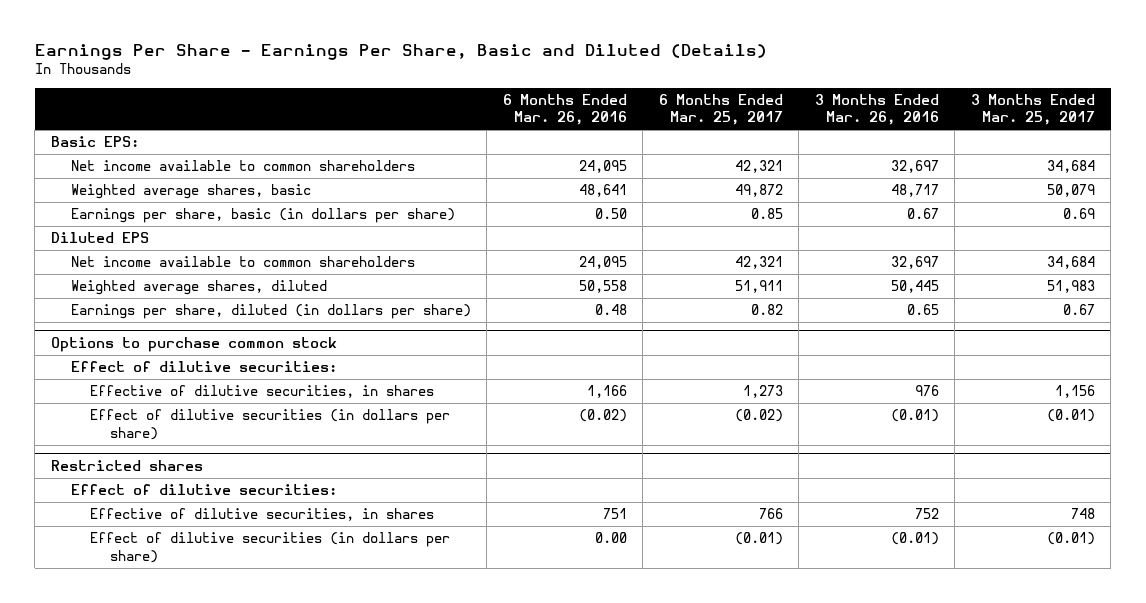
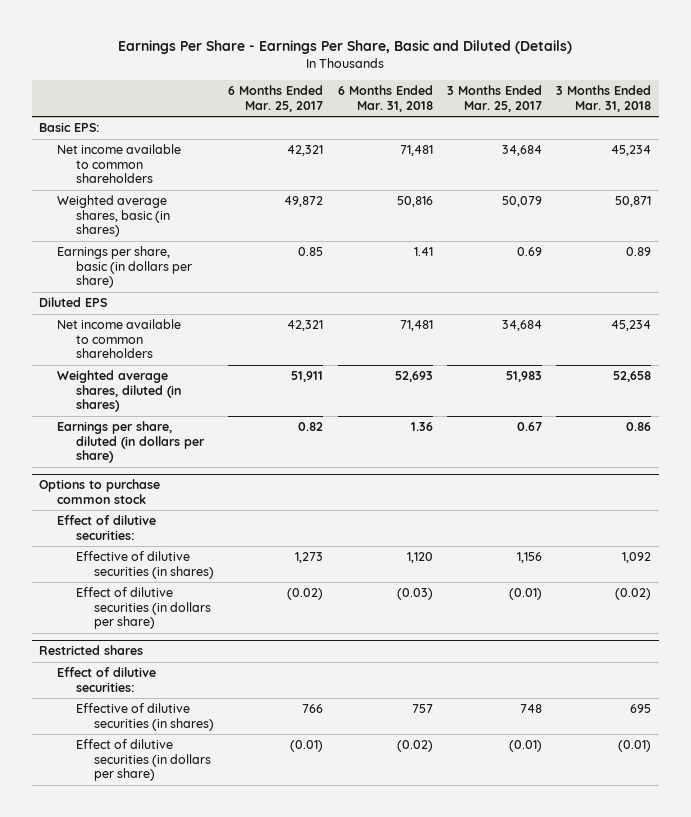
[502,94,627,126] 6 Months Ended Mar. 26, 2016 -> none
[814,94,939,126] 3 Months Ended Mar. 26, 2016 -> none
none -> [337,85,433,112] 6 Months Ended Mar. 31, 2018
none -> [556,85,652,112] 3 Months Ended Mar. 31, 2018
[70,184,311,200] Weighted average shares, basic -> [57,195,170,238] Weighted average shares, basic (in shares)
[70,280,327,296] Weighted average shares, diluted -> [57,370,181,413] Weighted average shares, diluted (in shares)
[90,385,435,399] Effective of dilutive securities, in shares -> [75,551,214,579] Effective of dilutive securities (in shares)
[90,508,435,522] Effective of dilutive securities, in shares -> [75,703,214,731] Effective of dilutive securities (in shares)

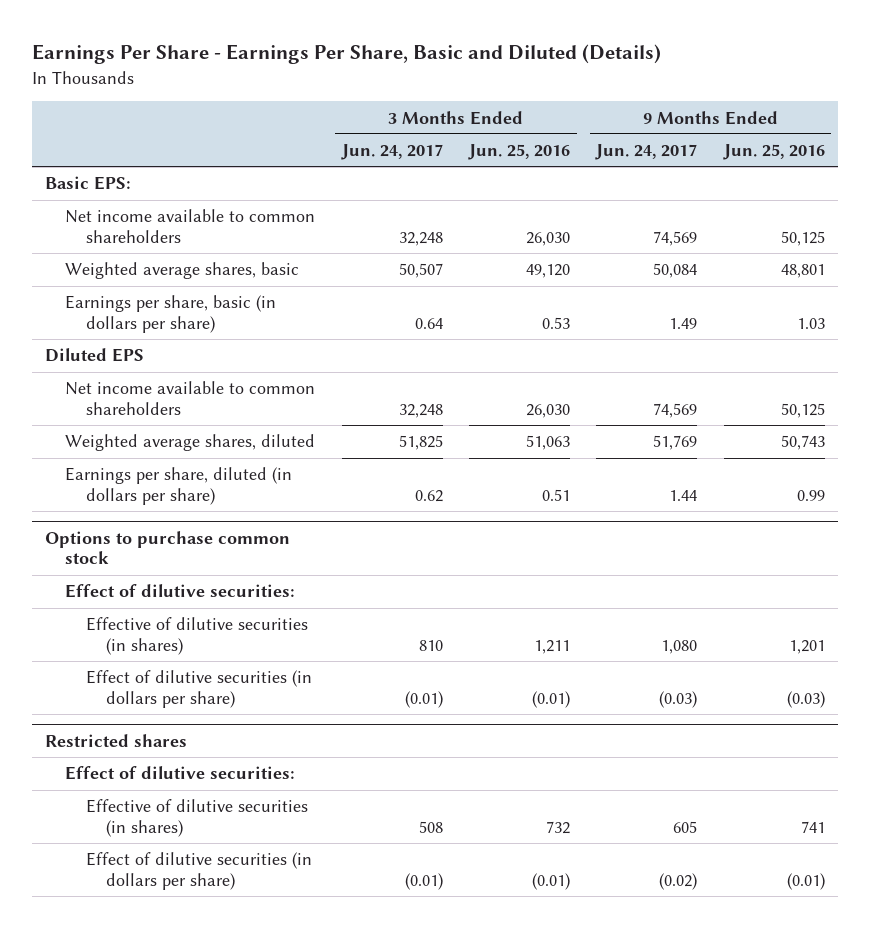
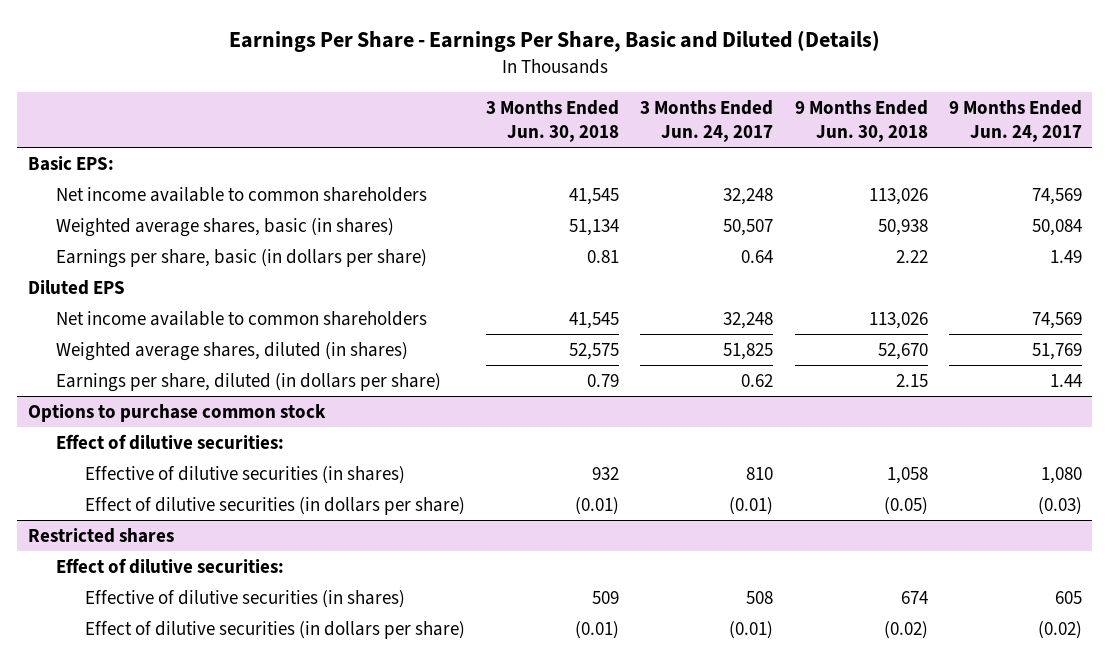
[468,144,571,161] Jun. 25, 2016 -> none
[722,144,825,161] Jun. 25, 2016 -> none
none -> [486,100,620,142] 3 Months Ended Jun. 30, 2018
none -> [794,100,928,142] 9 Months Ended Jun. 30, 2018
[65,262,300,280] Weighted average shares, basic -> [56,218,395,238] Weighted average shares, basic (in shares)
[65,434,316,452] Weighted average shares, diluted -> [56,342,409,362] Weighted average shares, diluted (in shares)

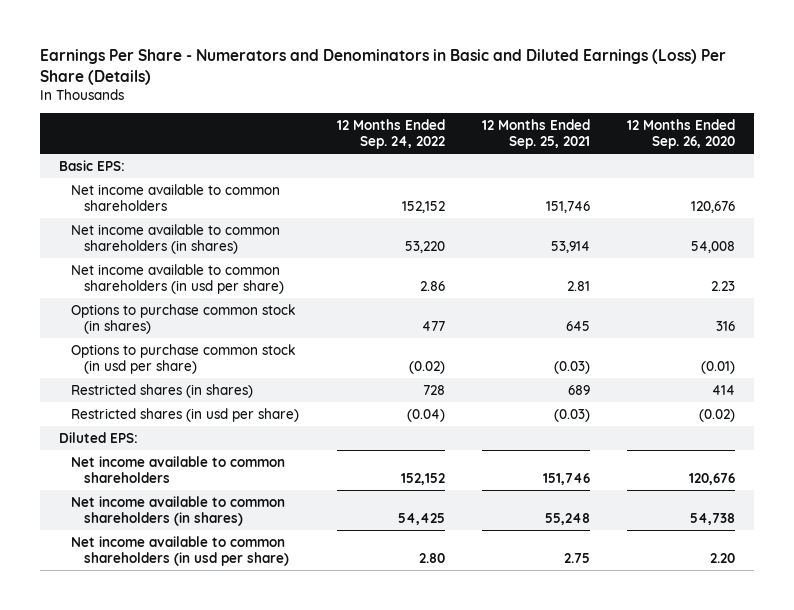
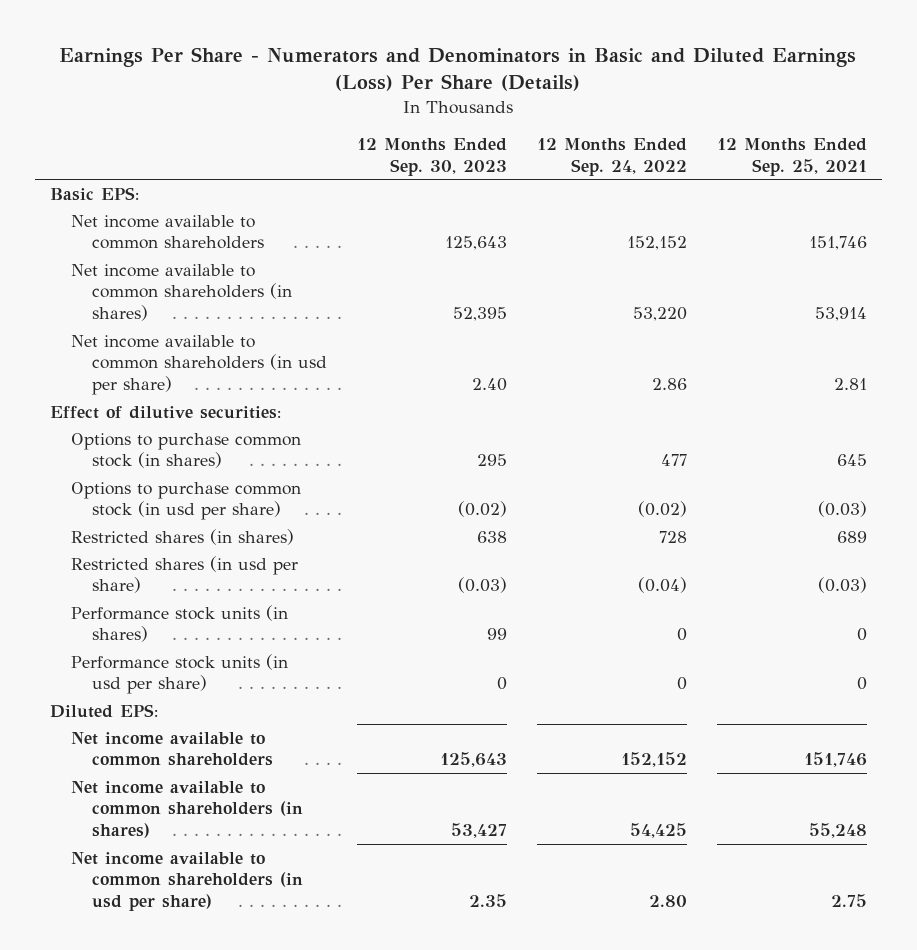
[627,118,736,149] 12 Months Ended Sep. 26, 2020 -> none
none -> [356,138,507,176] 12 Months Ended Sep. 30, 2023
none -> [49,405,281,419] Effect of dilutive securities:
none -> [70,604,288,643] Performance stock units (in shares)
none -> [70,653,288,695] Performance stock units (in usd per share)

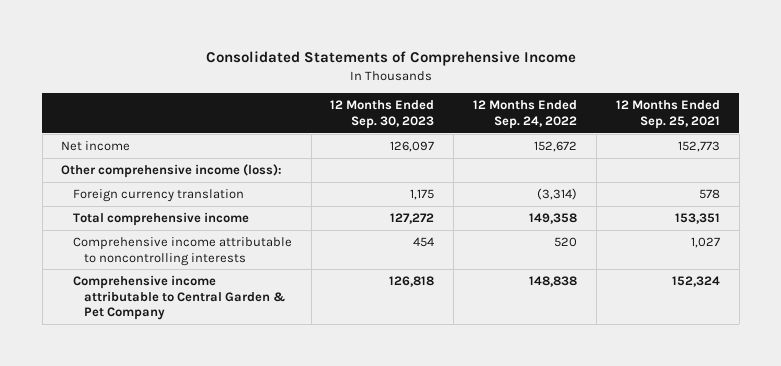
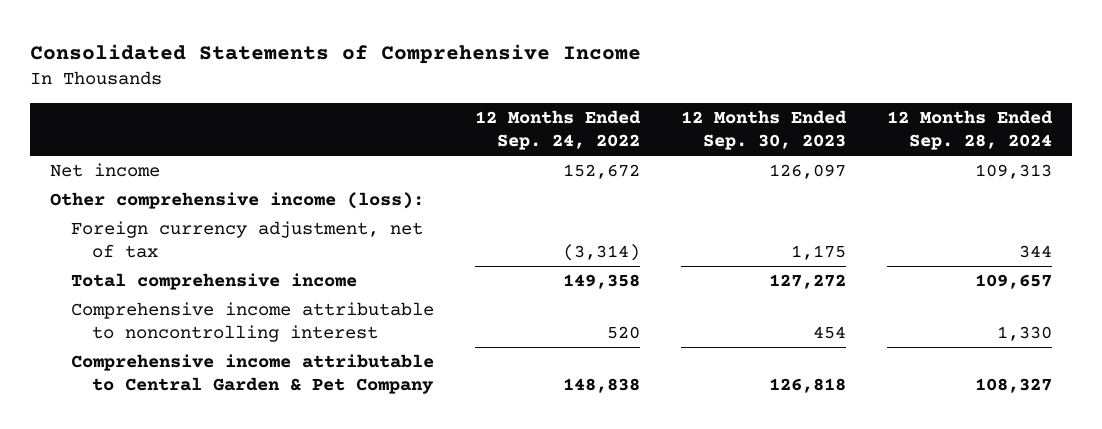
[615,100,720,129] 12 Months Ended Sep. 25, 2021 -> none
none -> [886,109,1053,151] 12 Months Ended Sep. 28, 2024
[72,188,244,202] Foreign currency translation -> [70,220,423,259] Foreign currency adjustment, net of tax
[72,236,292,266] Comprehensive income attributable to noncontrolling interests -> [70,301,434,343] Comprehensive income attributable to noncontrolling interest

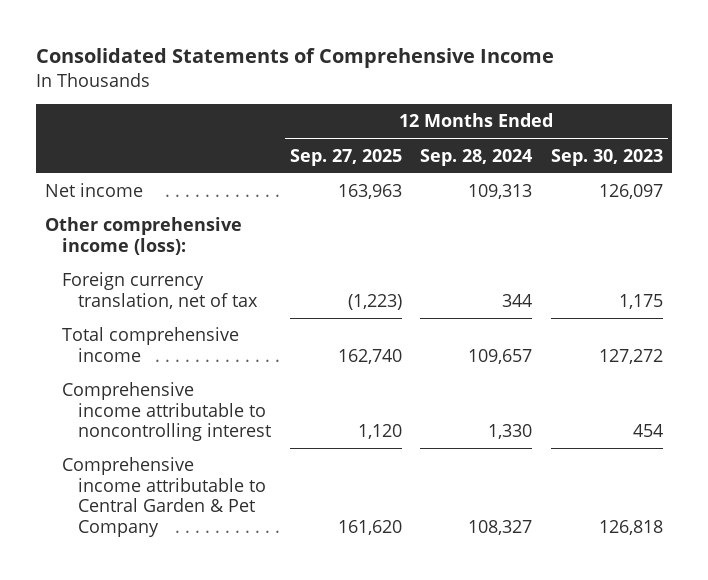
[474,109,641,151] 12 Months Ended Sep. 24, 2022 -> none
none -> [289,148,402,166] Sep. 27, 2025
[70,220,423,259] Foreign currency adjustment, net of tax -> [61,272,258,309] Foreign currency translation, net of tax

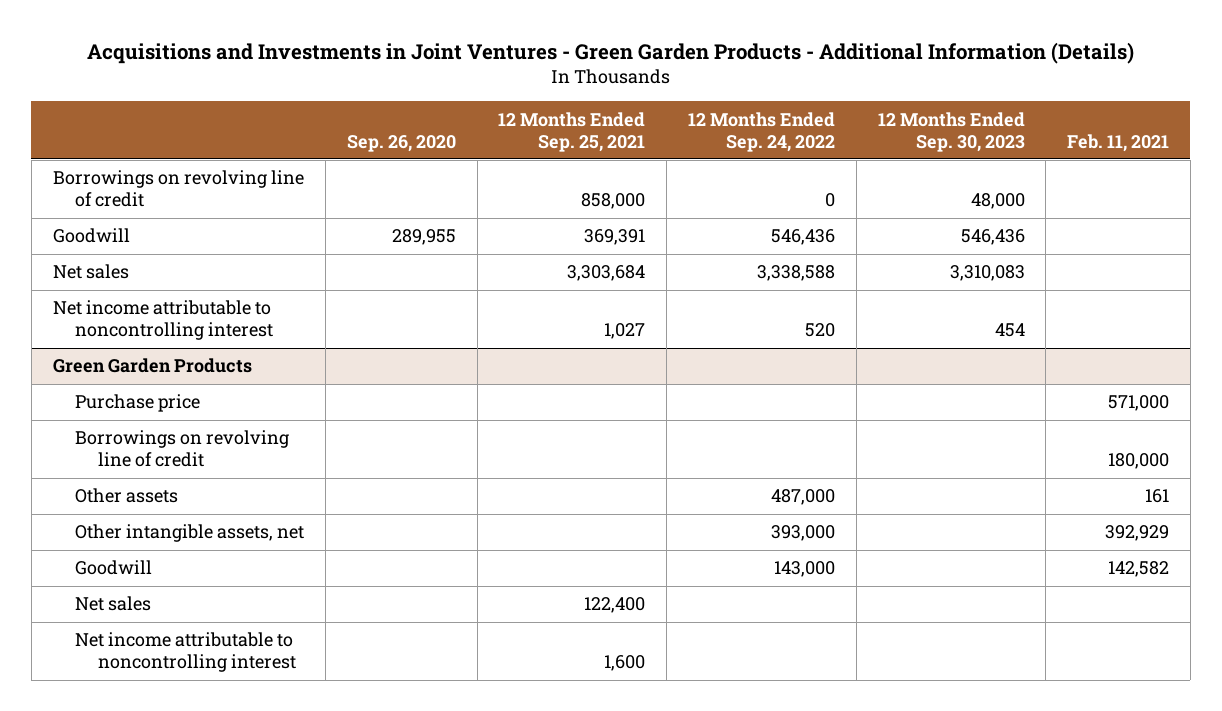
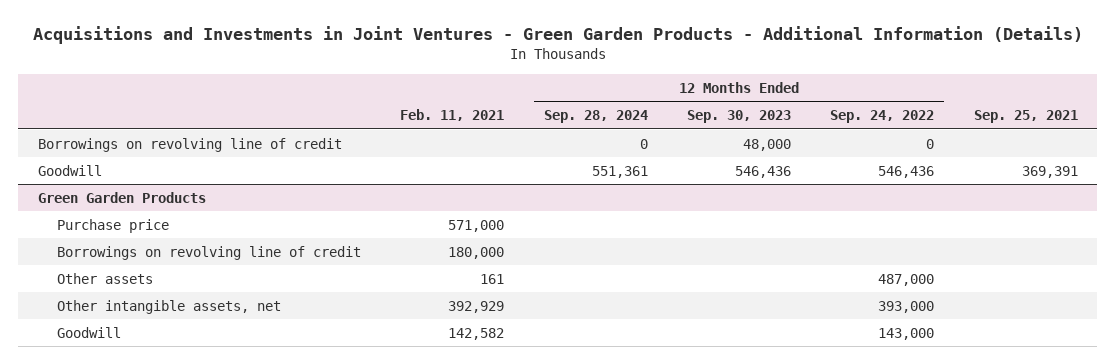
[346,134,456,152] Sep. 26, 2020 -> none
[498,111,646,152] 12 Months Ended Sep. 25, 2021 -> none
none -> [543,110,648,124] Sep. 28, 2024
none -> [973,110,1078,124] Sep. 25, 2021
[52,264,129,280] Net sales -> none
[52,300,274,341] Net income attributable to noncontrolling interest -> none
[75,596,152,612] Net sales -> none
[75,632,297,673] Net income attributable to noncontrolling interest -> none

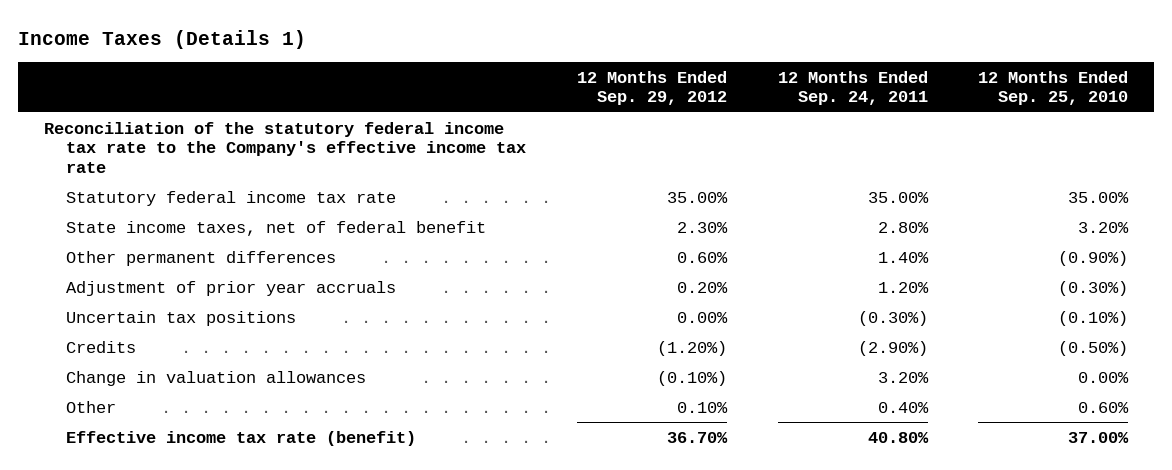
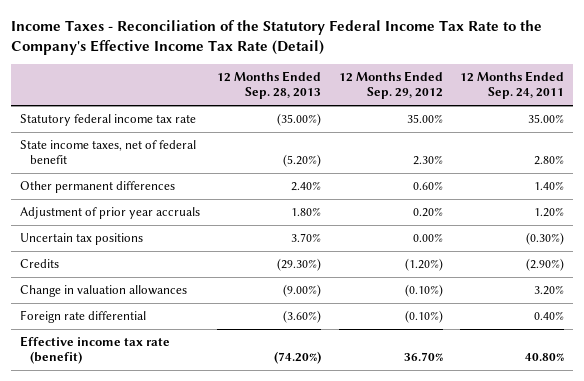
[18,29,307,49] Income Taxes (Details 1) -> [10,19,542,55] Income Taxes - Reconciliation of the Statutory Federal Income Tax Rate to the Company's Effective Income Tax Rate (Detail)
[978,70,1129,106] 12 Months Ended Sep. 25, 2010 -> none
none -> [217,70,322,100] 12 Months Ended Sep. 28, 2013
[43,121,527,174] Reconciliation of the statutory federal income tax rate to the Company's effective income tax rate -> none
[66,400,117,413] Other -> none
none -> [19,310,146,324] Foreign rate differential

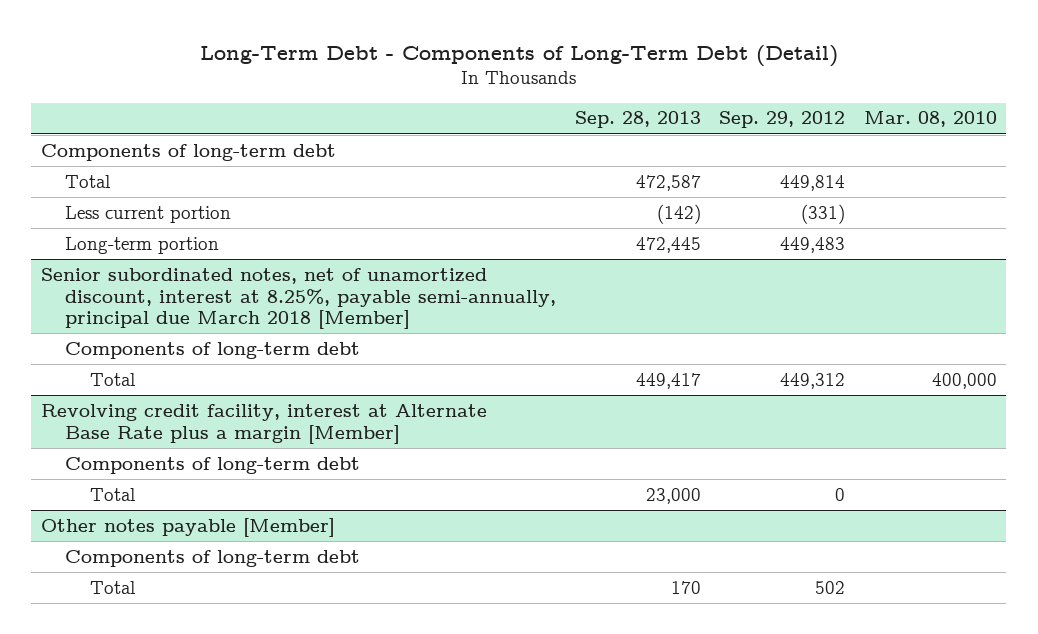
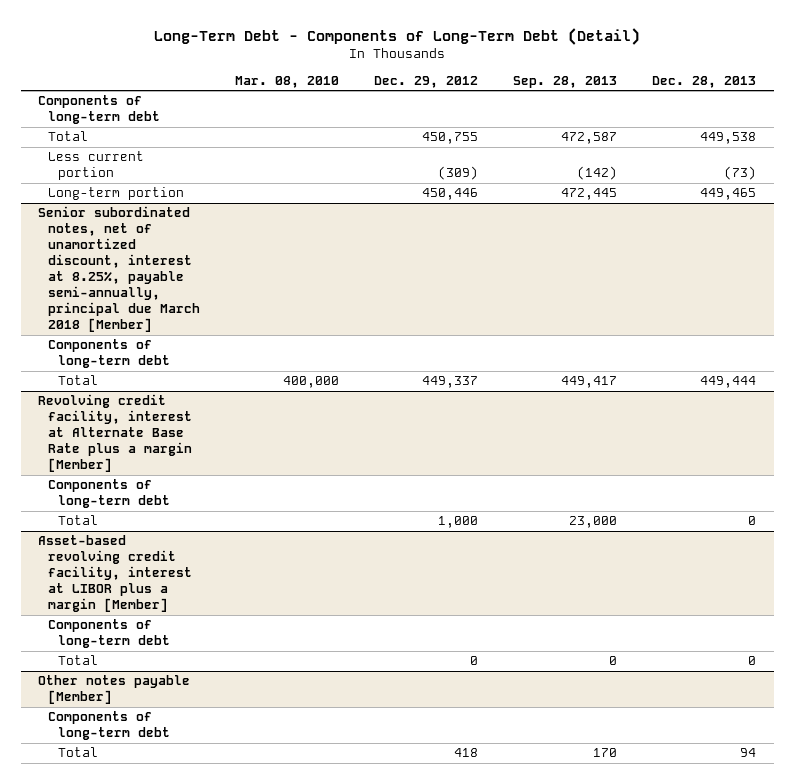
[719,111,846,129] Sep. 29, 2012 -> none
none -> [374,75,479,88] Dec. 29, 2012
none -> [652,75,757,88] Dec. 28, 2013
none -> [38,535,192,613] Asset-based revolving credit facility, interest at LIBOR plus a margin [Member]
none -> [47,619,170,649] Components of long-term debt
none -> [57,655,98,666] Total

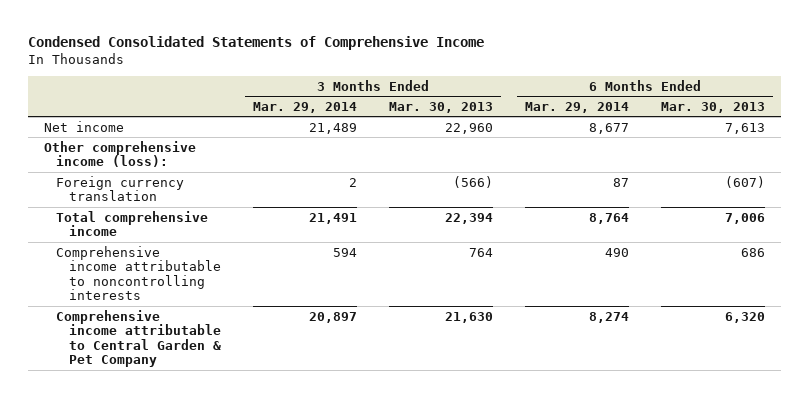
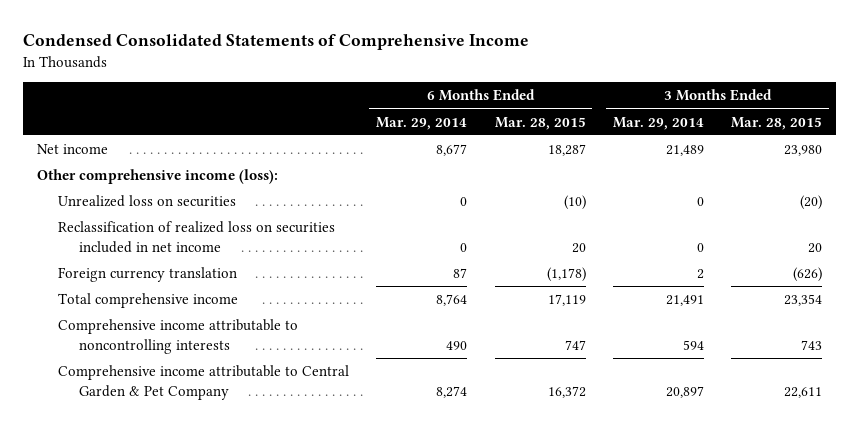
[388,101,493,113] Mar. 30, 2013 -> none
[660,101,765,113] Mar. 30, 2013 -> none
none -> [494,116,586,130] Mar. 28, 2015
none -> [731,116,823,130] Mar. 28, 2015
none -> [57,195,236,208] Unrealized loss on securities
none -> [57,221,335,253] Reclassification of realized loss on securities included in net income

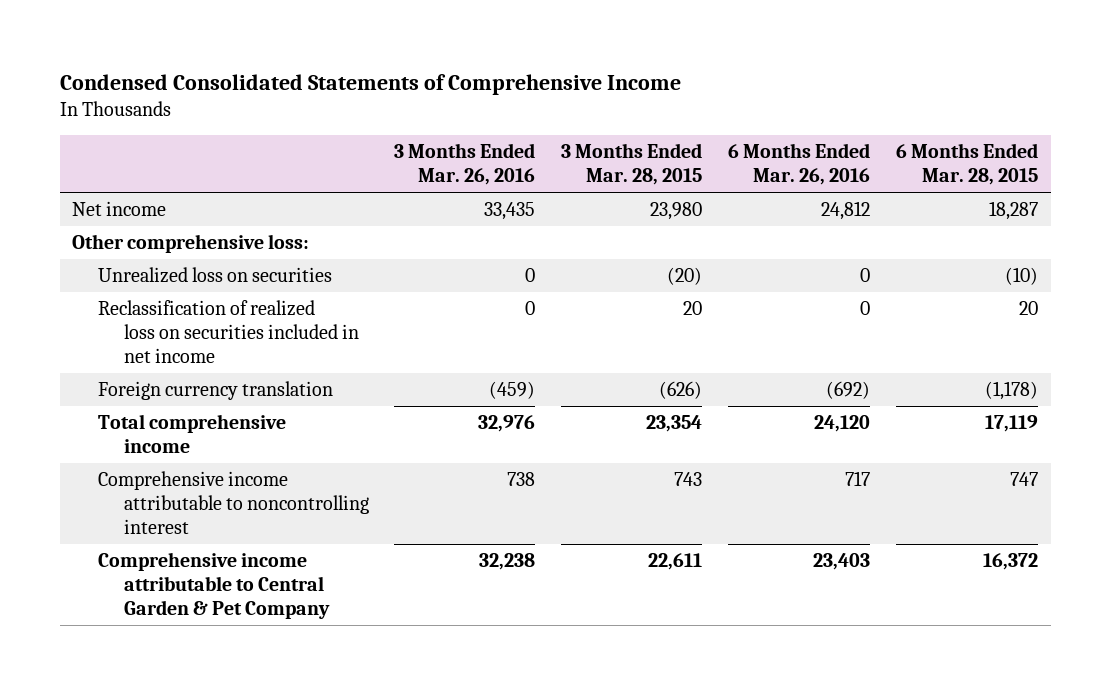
[376,116,468,130] Mar. 29, 2014 -> none
[613,116,705,130] Mar. 29, 2014 -> none
none -> [394,143,536,186] 3 Months Ended Mar. 26, 2016
none -> [727,143,870,186] 6 Months Ended Mar. 26, 2016
[36,169,278,185] Other comprehensive income (loss): -> [72,234,310,254] Other comprehensive loss:
[57,319,298,354] Comprehensive income attributable to noncontrolling interests -> [98,471,369,535] Comprehensive income attributable to noncontrolling interest

